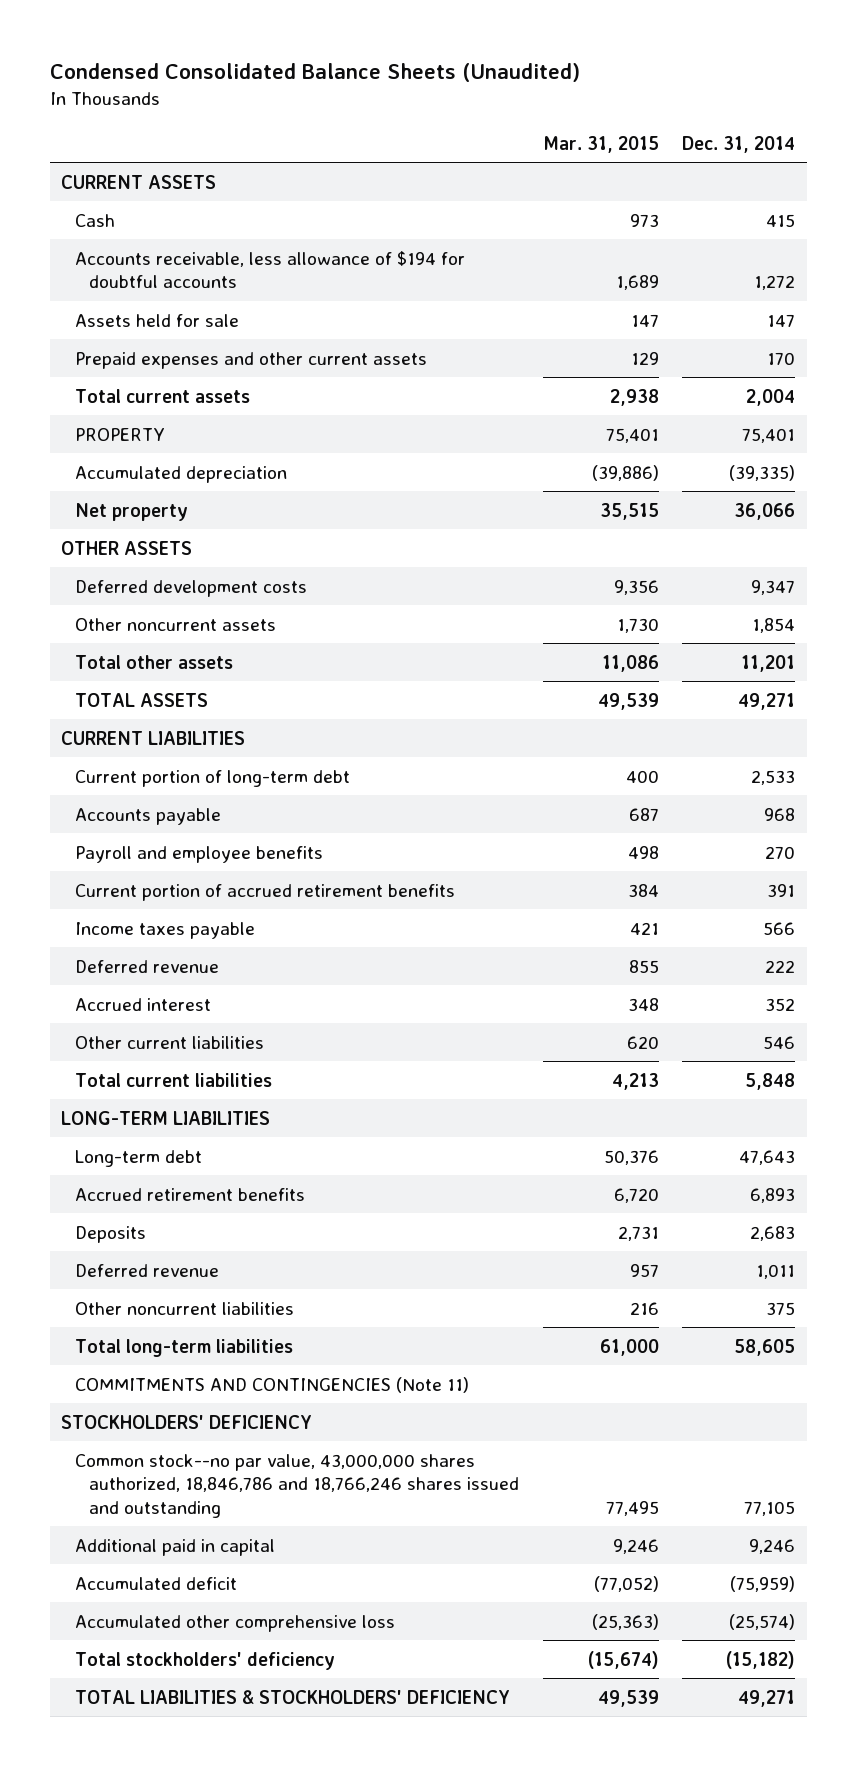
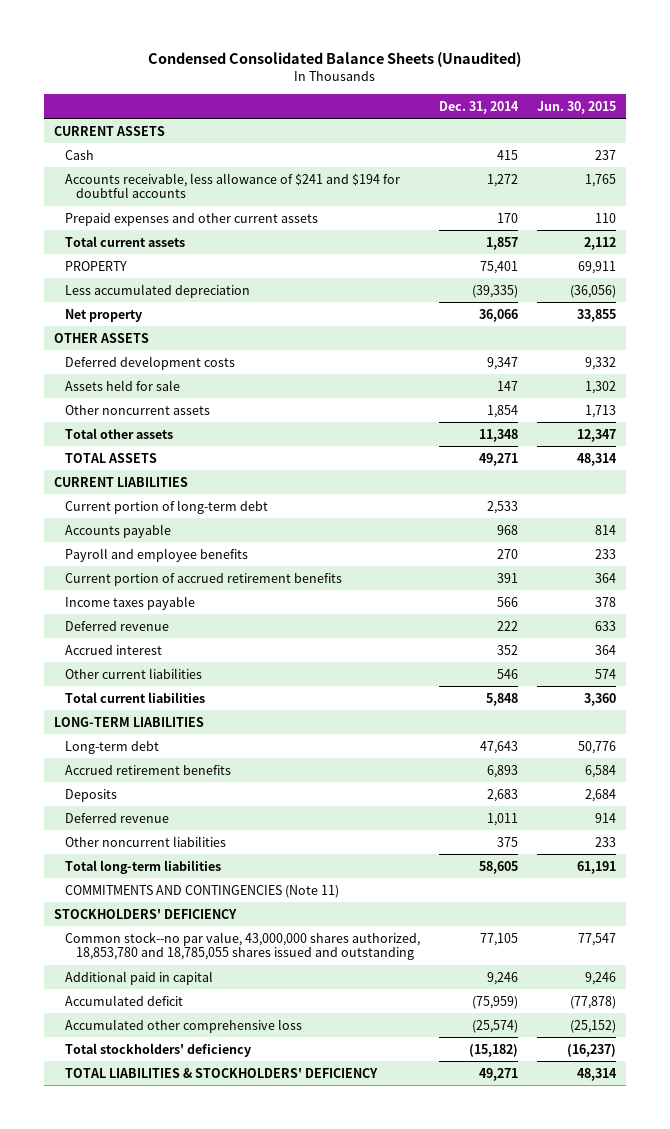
[542,135,659,153] Mar. 31, 2015 -> none
none -> [537,100,617,114] Jun. 30, 2015
[75,250,466,289] Accounts receivable, less allowance of $194 for doubtful accounts -> [65,172,401,199] Accounts receivable, less allowance of $241 and $194 for doubtful accounts
[746,388,796,406] 2,004 -> [486,236,519,250] 1,857
[75,465,288,483] Accumulated depreciation -> [65,283,251,298] Less accumulated depreciation
[75,313,240,327] Assets held for sale -> [65,379,181,391] Assets held for sale
[741,654,796,672] 11,201 -> [479,428,519,442] 11,348
[75,1453,520,1518] Common stock--no par value, 43,000,000 shares authorized, 18,846,786 and 18,766,246 shares issued and outstanding -> [65,931,421,961] Common stock--no par value, 43,000,000 shares authorized, 18,853,780 and 18,785,055 shares issued and outstanding

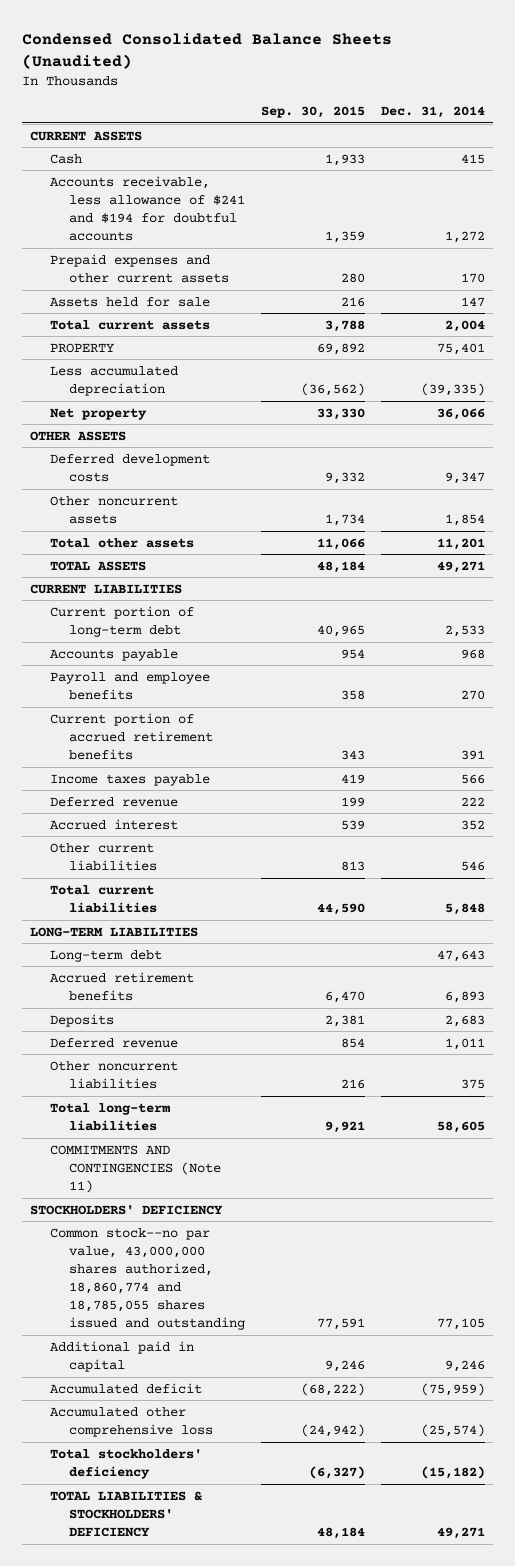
[537,100,617,114] Jun. 30, 2015 -> none
none -> [261,106,366,119] Sep. 30, 2015
[65,379,181,391] Assets held for sale -> [49,296,210,307] Assets held for sale
[486,236,519,250] 1,857 -> [445,319,486,332] 2,004
[479,428,519,442] 11,348 -> [437,537,486,550] 11,201
[65,931,421,961] Common stock--no par value, 43,000,000 shares authorized, 18,853,780 and 18,785,055 shares issued and outstanding -> [49,1227,246,1331] Common stock--no par value, 43,000,000 shares authorized, 18,860,774 and 18,785,055 shares issued and outstanding

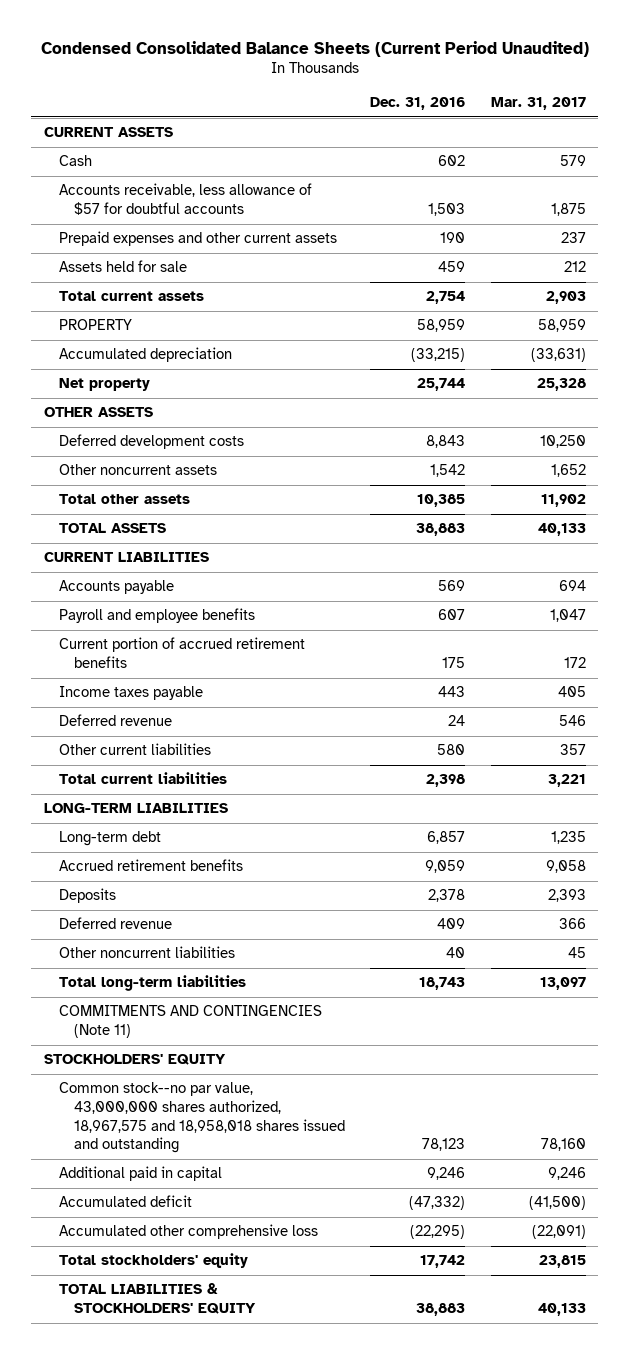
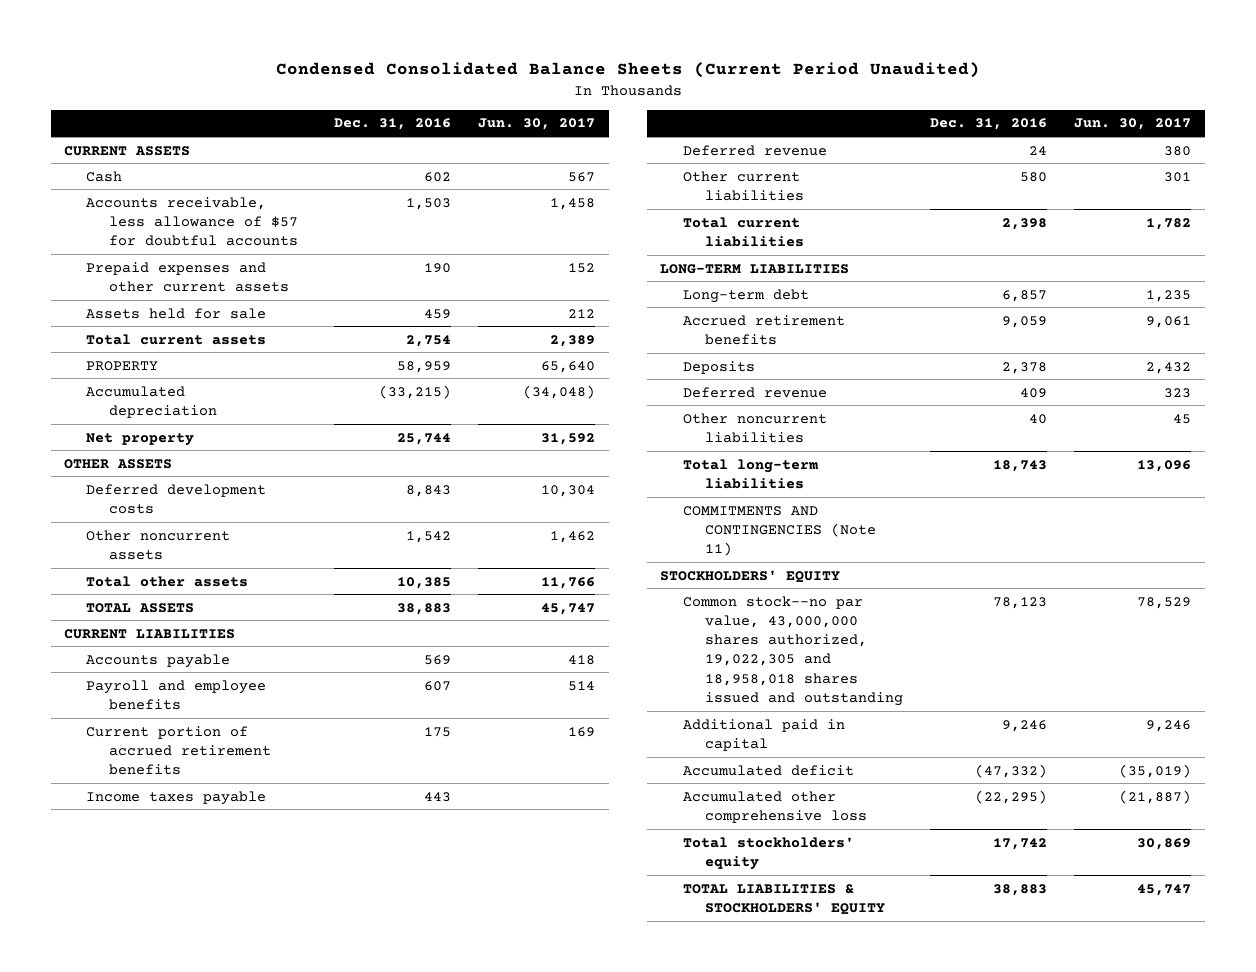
[490,97,586,111] Mar. 31, 2017 -> none
none -> [478,118,596,131] Jun. 30, 2017
[58,1082,345,1154] Common stock--no par value, 43,000,000 shares authorized, 18,967,575 and 18,958,018 shares issued and outstanding -> [682,595,903,706] Common stock--no par value, 43,000,000 shares authorized, 19,022,305 and 18,958,018 shares issued and outstanding

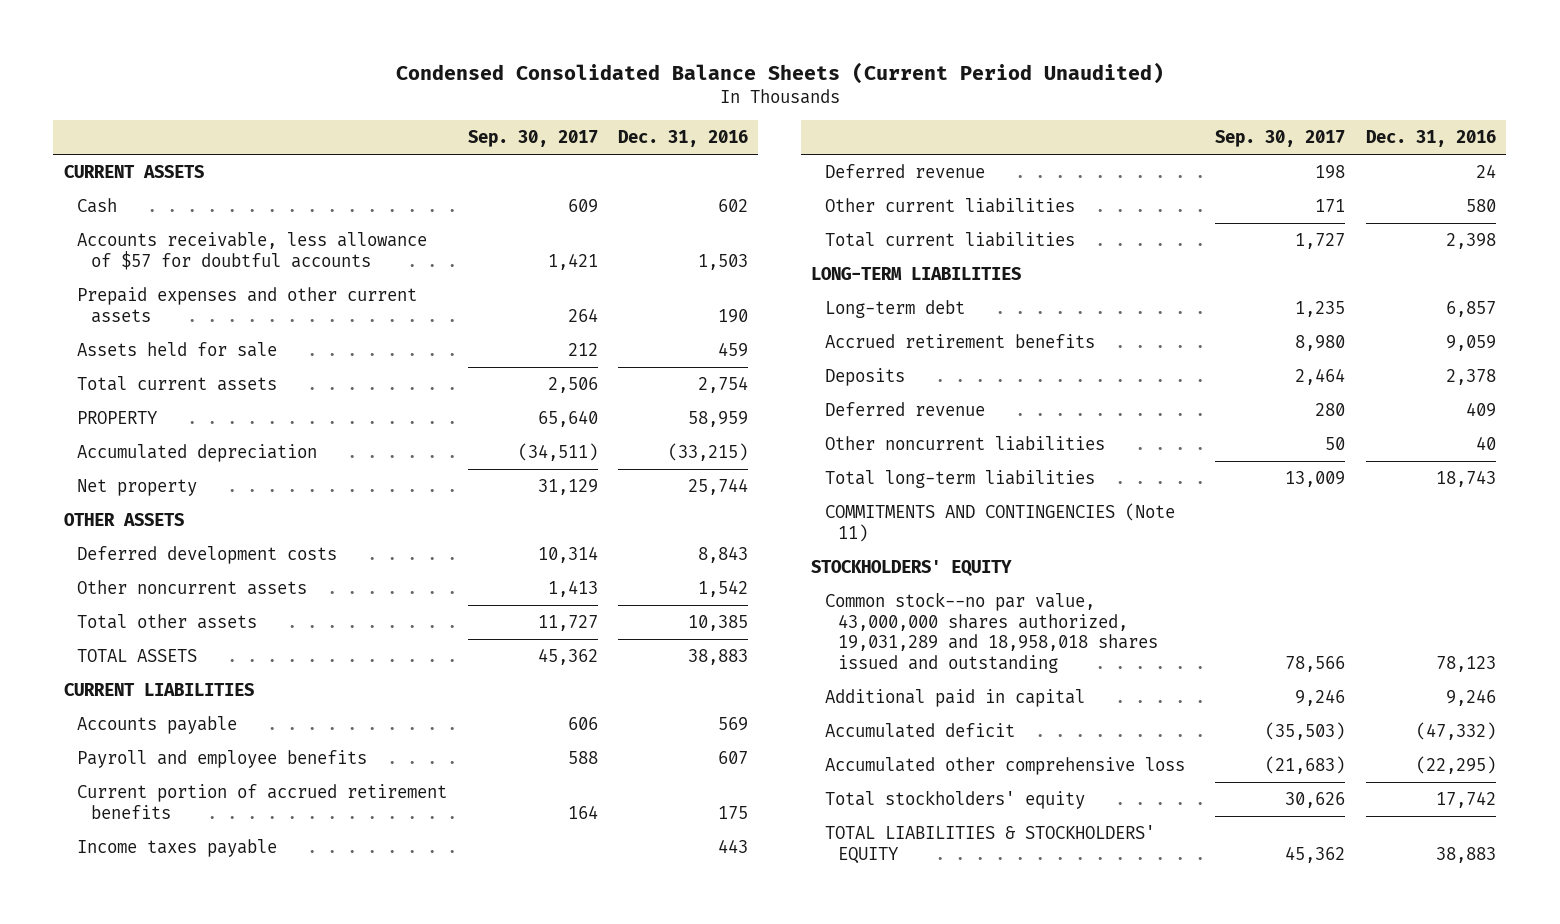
[478,118,596,131] Jun. 30, 2017 -> none
none -> [467,130,598,148] Sep. 30, 2017
[682,595,903,706] Common stock--no par value, 43,000,000 shares authorized, 19,022,305 and 18,958,018 shares issued and outstanding -> [824,592,1159,674] Common stock--no par value, 43,000,000 shares authorized, 19,031,289 and 18,958,018 shares issued and outstanding

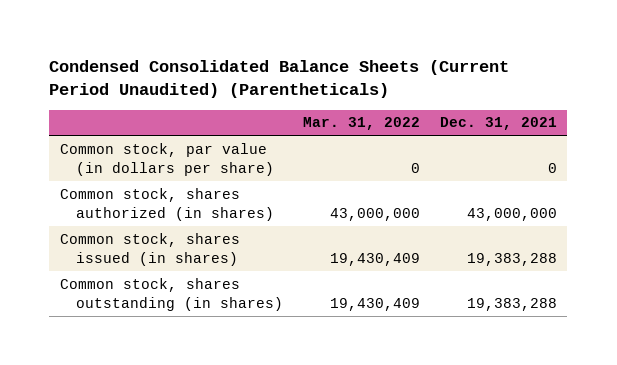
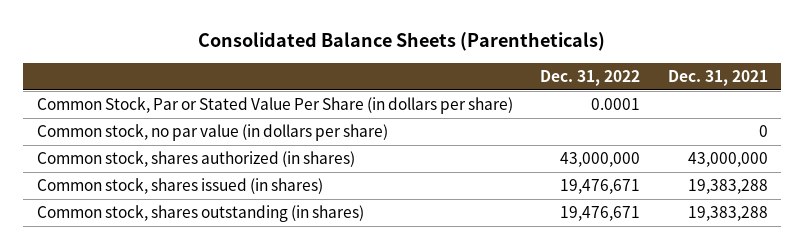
[49,60,510,99] Condensed Consolidated Balance Sheets (Current Period Unaudited) (Parentheticals) -> [198,32,606,52] Consolidated Balance Sheets (Parentheticals)
[303,117,421,131] Mar. 31, 2022 -> none
none -> [540,69,641,86] Dec. 31, 2022
none -> [36,97,513,115] Common Stock, Par or Stated Value Per Share (in dollars per share)
[59,142,274,176] Common stock, par value (in dollars per share) -> [36,124,388,142] Common stock, no par value (in dollars per share)

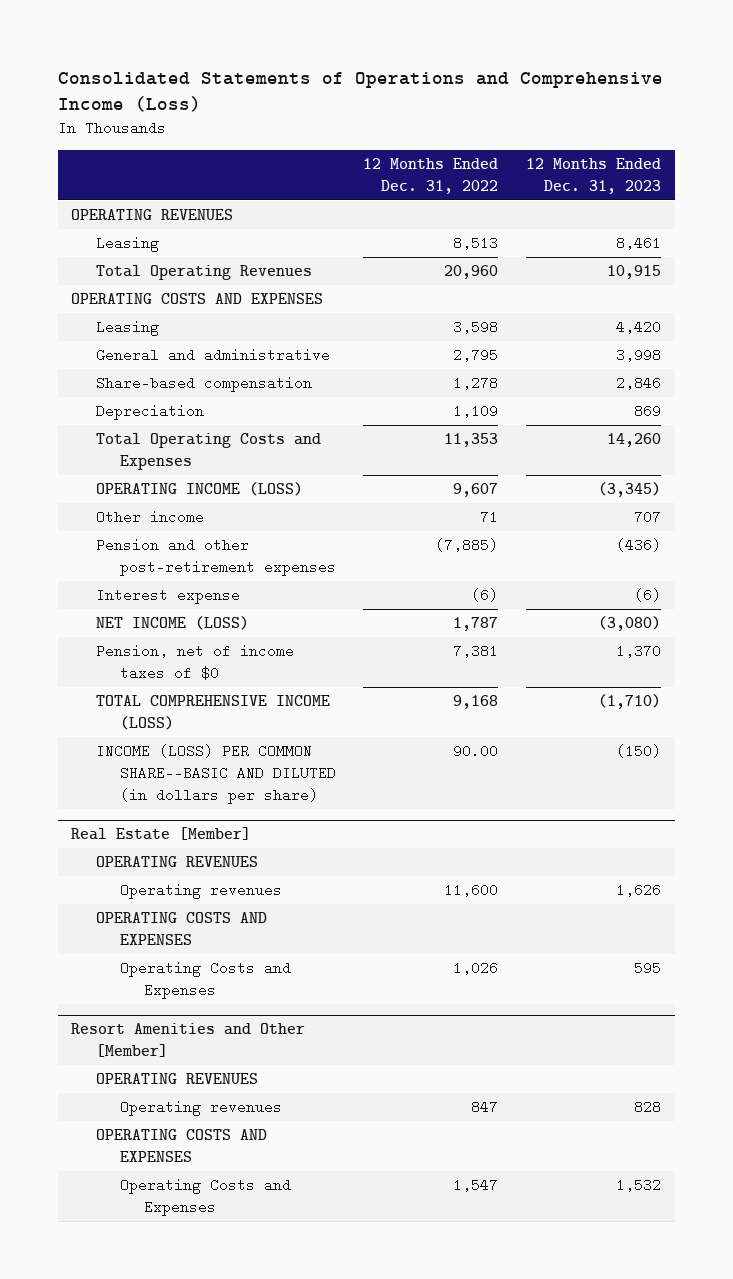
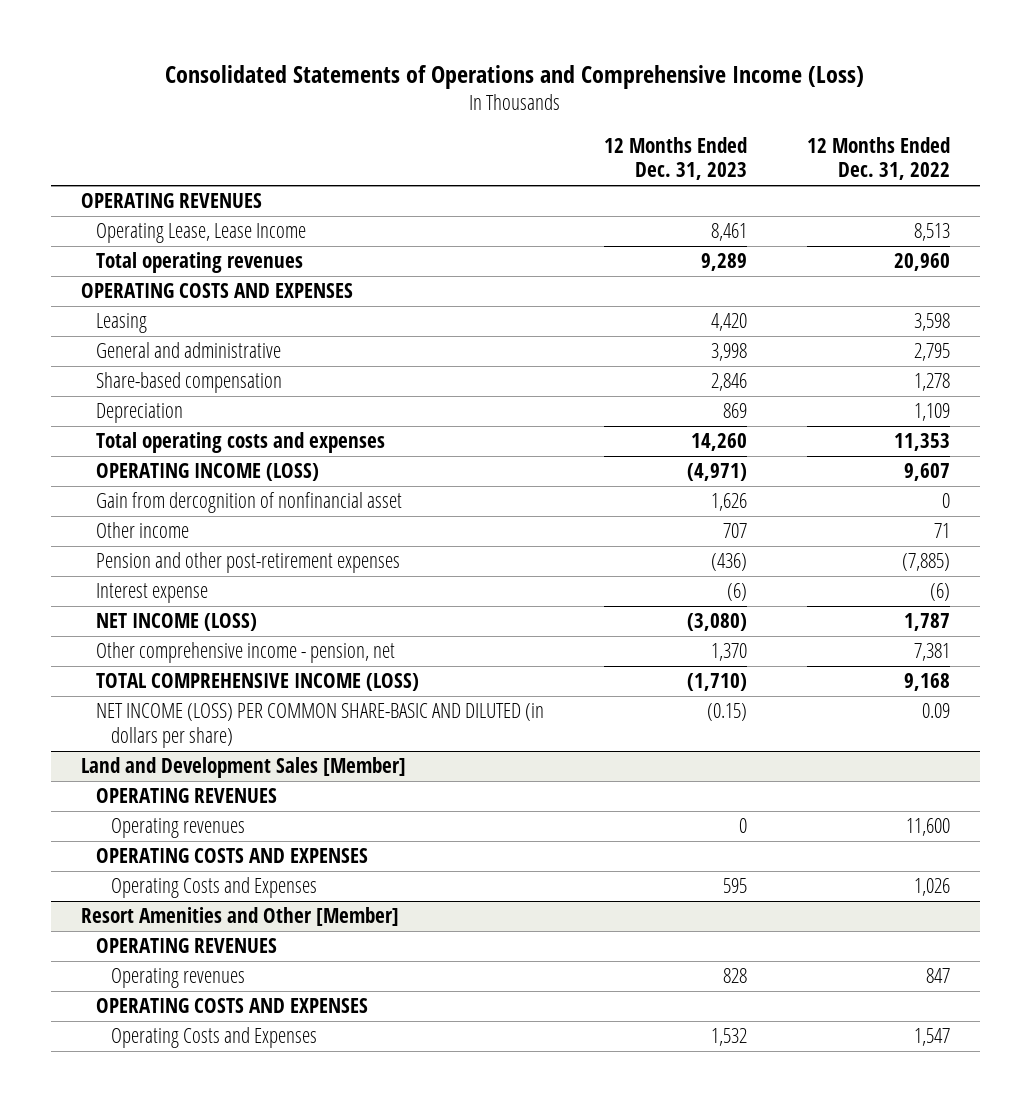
[95,236,159,253] Leasing -> [96,223,307,244] Operating Lease, Lease Income
[95,265,312,281] Total Operating Revenues -> [96,252,304,274] Total operating revenues
[607,265,662,280] 10,915 -> [700,253,747,272] 9,289
[95,433,321,471] Total Operating Costs and Expenses -> [96,432,386,454] Total operating costs and expenses
[598,482,662,498] (3,345) -> [686,463,747,482] (4,971)
none -> [96,492,403,514] Gain from dercognition of nonfinancial asset
[95,644,294,681] Pension, net of income taxes of $0 -> [96,642,396,664] Other comprehensive income - pension, net
[71,827,252,841] Real Estate [Member] -> none
[95,744,336,805] INCOME (LOSS) PER COMMON SHARE--BASIC AND DILUTED (in dollars per share) -> [96,703,545,749] NET INCOME (LOSS) PER COMMON SHARE-BASIC AND DILUTED (in dollars per share)
[453,744,499,759] 90.00 -> [921,703,950,719] 0.09
[616,744,662,759] (150) -> [706,703,747,722] (0.15)
none -> [80,757,406,779] Land and Development Sales [Member]
[616,883,662,898] 1,626 -> [738,818,747,834] 0

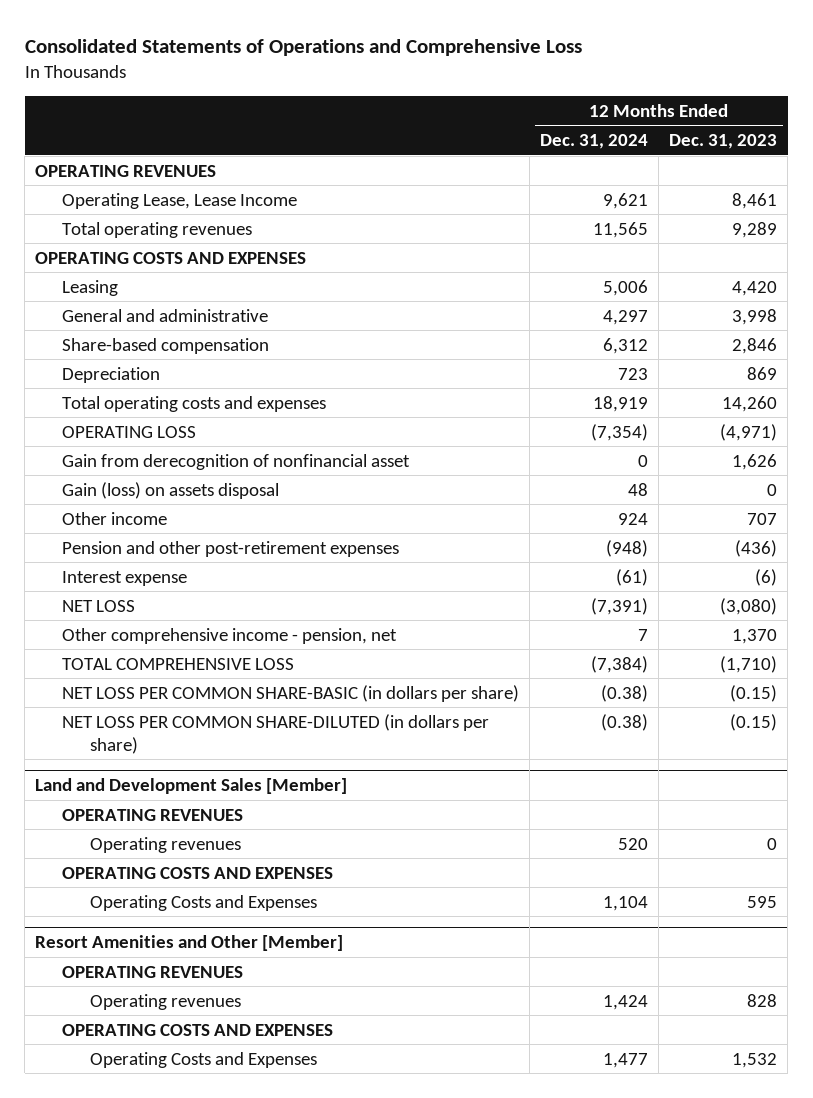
[165,64,865,89] Consolidated Statements of Operations and Comprehensive Income (Loss) -> [24,39,582,57] Consolidated Statements of Operations and Comprehensive Loss
[806,136,950,181] 12 Months Ended Dec. 31, 2022 -> none
none -> [540,134,649,150] Dec. 31, 2024
[96,463,320,482] OPERATING INCOME (LOSS) -> [62,425,197,438] OPERATING LOSS
[96,492,403,514] Gain from dercognition of nonfinancial asset -> [62,453,411,470] Gain from derecognition of nonfinancial asset
none -> [62,481,280,499] Gain (loss) on assets disposal
[96,613,258,632] NET INCOME (LOSS) -> [62,599,136,612] NET LOSS
[96,673,420,692] TOTAL COMPREHENSIVE INCOME (LOSS) -> [62,657,295,670] TOTAL COMPREHENSIVE LOSS
[96,703,545,749] NET INCOME (LOSS) PER COMMON SHARE-BASIC AND DILUTED (in dollars per share) -> [62,684,520,702] NET LOSS PER COMMON SHARE-BASIC (in dollars per share)
none -> [62,713,490,754] NET LOSS PER COMMON SHARE-DILUTED (in dollars per share)

